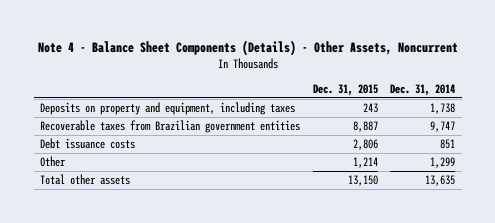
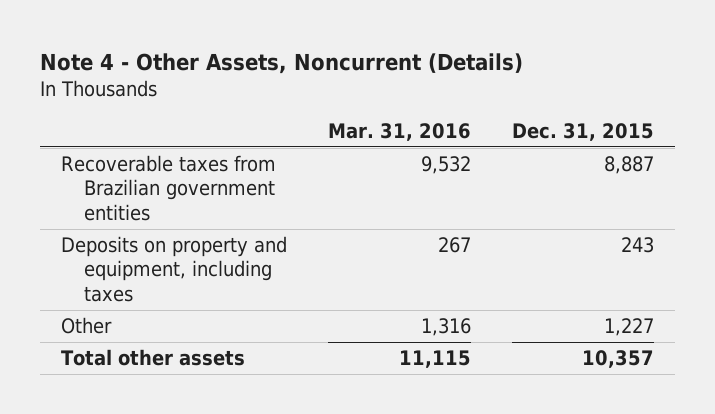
[37,40,458,57] Note 4 - Balance Sheet Components (Details) - Other Assets, Noncurrent -> [39,52,523,74] Note 4 - Other Assets, Noncurrent (Details)
[390,84,456,97] Dec. 31, 2014 -> none
none -> [327,123,471,142] Mar. 31, 2016
[39,138,135,150] Debt issuance costs -> none
[39,102,295,116] Deposits on property and equipment, including taxes -> [60,235,287,302] Deposits on property and equipment, including taxes
[352,157,378,169] 1,214 -> [604,317,655,336] 1,227
[347,175,378,187] 13,150 -> [582,349,655,368] 10,357

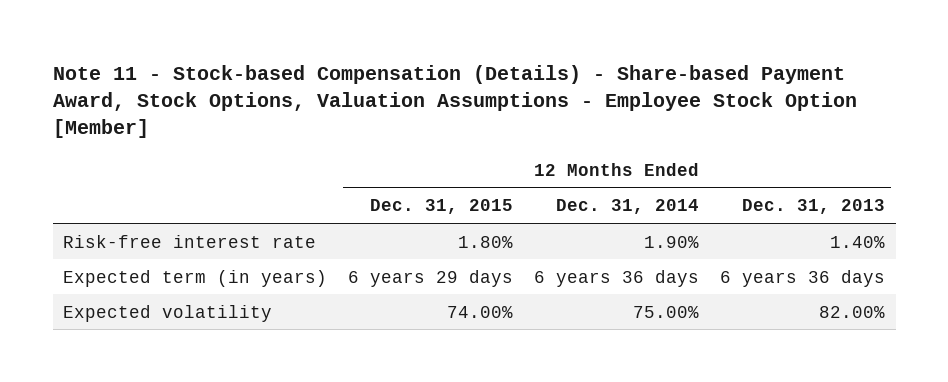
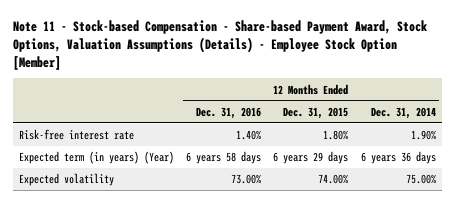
[52,64,857,139] Note 11 - Stock-based Compensation (Details) - Share-based Payment Award, Stock Options, Valuation Assumptions - Employee Stock Option [Member] -> [12,19,427,70] Note 11 - Stock-based Compensation - Share-based Payment Award, Stock Options, Valuation Assumptions (Details) - Employee Stock Option [Member]
[742,199,886,215] Dec. 31, 2013 -> none
none -> [196,106,262,119] Dec. 31, 2016
[63,269,328,287] Expected term (in years) -> [18,151,174,165] Expected term (in years) (Year)

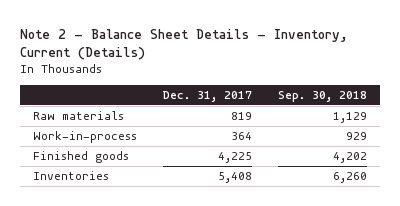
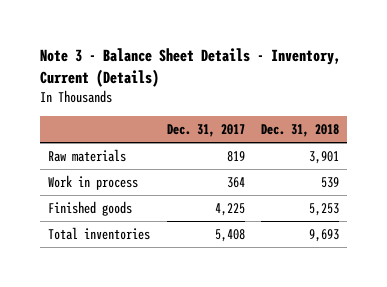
[20,28,349,61] Note 2 - Balance Sheet Details - Inventory, Current (Details) -> [39,48,341,87] Note 3 - Balance Sheet Details - Inventory, Current (Details)
[278,90,368,102] Sep. 30, 2018 -> none
none -> [261,123,340,137] Dec. 31, 2018
[33,130,138,143] Work-in-process -> [47,175,138,191] Work in process
[33,170,110,180] Inventories -> [47,227,150,241] Total inventories

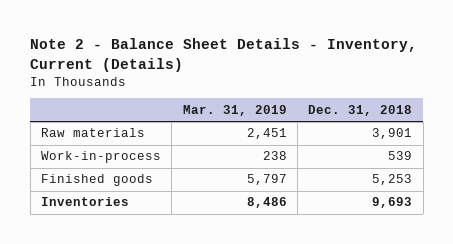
[39,48,341,87] Note 3 - Balance Sheet Details - Inventory, Current (Details) -> [30,38,418,72] Note 2 - Balance Sheet Details - Inventory, Current (Details)
[166,123,245,137] Dec. 31, 2017 -> none
none -> [182,104,287,116] Mar. 31, 2019
[47,175,138,191] Work in process -> [40,151,161,164] Work-in-process
[47,227,150,241] Total inventories -> [40,197,129,207] Inventories

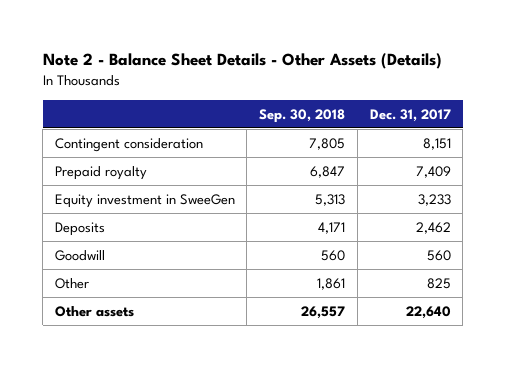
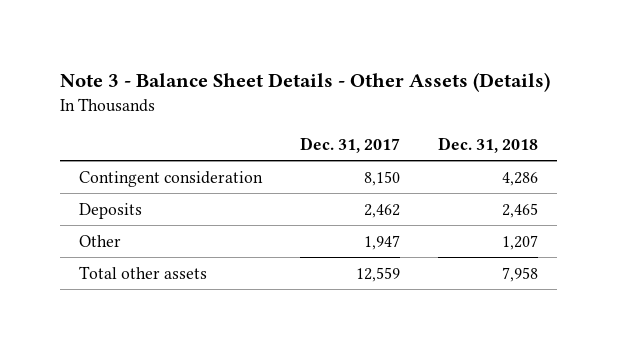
[42,53,442,70] Note 2 - Balance Sheet Details - Other Assets (Details) -> [59,72,550,93] Note 3 - Balance Sheet Details - Other Assets (Details)
[259,108,346,123] Sep. 30, 2018 -> none
none -> [437,137,538,154] Dec. 31, 2018
[54,165,147,180] Prepaid royalty -> none
[54,193,235,208] Equity investment in SweeGen -> none
[422,137,451,150] 8,151 -> [363,170,400,186] 8,150
[54,249,105,261] Goodwill -> none
[426,277,451,289] 825 -> [363,234,400,250] 1,947
[54,305,134,317] Other assets -> [78,265,207,279] Total other assets
[405,305,451,319] 22,640 -> [355,266,400,282] 12,559

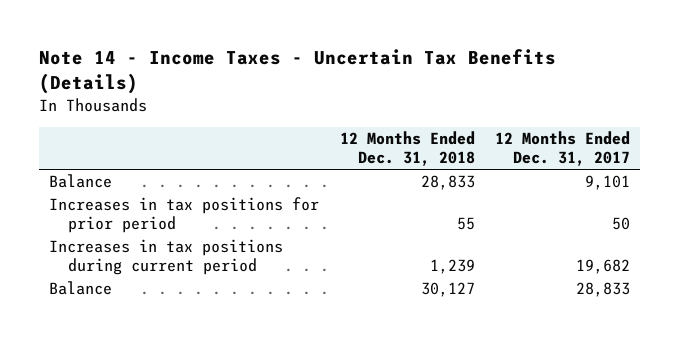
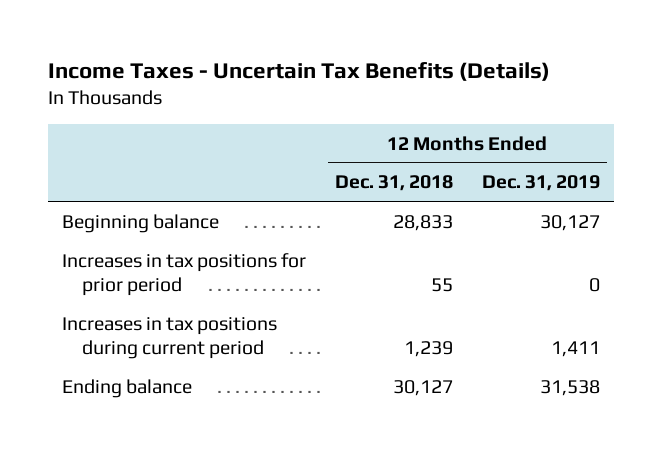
[38,48,556,94] Note 14 - Income Taxes - Uncertain Tax Benefits (Details) -> [47,62,550,82] Income Taxes - Uncertain Tax Benefits (Details)
[495,131,631,167] 12 Months Ended Dec. 31, 2017 -> none
none -> [481,175,600,192] Dec. 31, 2019
[48,174,112,189] Balance -> [62,213,220,233] Beginning balance
[48,281,112,296] Balance -> [62,378,193,398] Ending balance

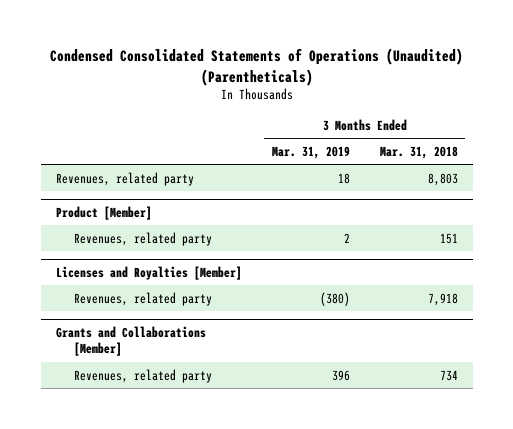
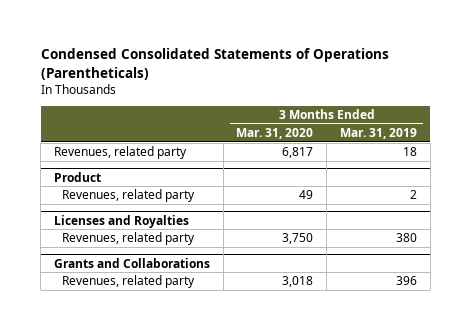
[49,48,463,86] Condensed Consolidated Statements of Operations (Unaudited) (Parentheticals) -> [40,48,389,80] Condensed Consolidated Statements of Operations (Parentheticals)
[379,146,458,160] Mar. 31, 2018 -> none
none -> [236,128,314,140] Mar. 31, 2020
[55,205,152,220] Product [Member] -> [53,171,101,182] Product
[55,265,242,280] Licenses and Royalties [Member] -> [53,214,189,228] Licenses and Royalties
[319,291,350,306] (380) -> [395,233,417,243] 380
[55,325,206,357] Grants and Collaborations [Member] -> [53,257,210,268] Grants and Collaborations

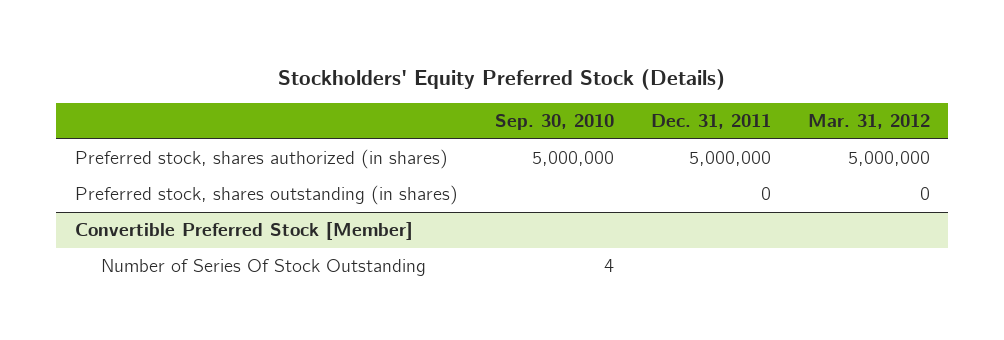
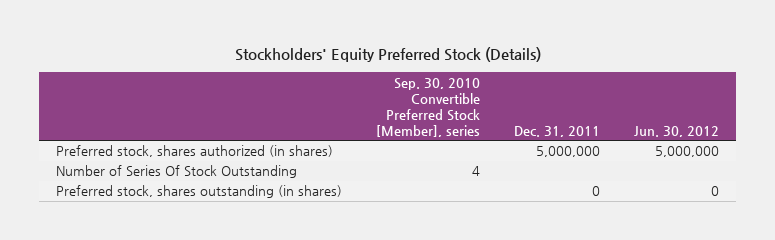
[494,114,614,131] Sep. 30, 2010 -> none
[807,114,930,130] Mar. 31, 2012 -> none
none -> [376,77,481,137] Sep. 30, 2010 Convertible Preferred Stock [Member], series
none -> [634,125,720,137] Jun. 30, 2012
[74,222,413,241] Convertible Preferred Stock [Member] -> none
[74,185,458,206] Preferred stock, shares outstanding (in shares) -> [56,185,343,199] Preferred stock, shares outstanding (in shares)

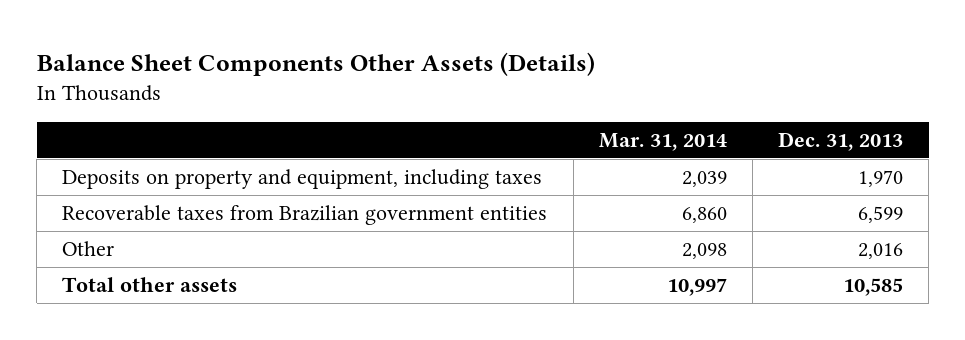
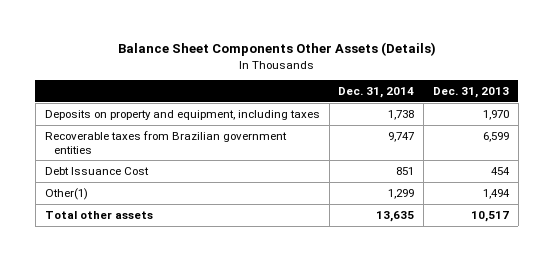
[598,132,727,151] Mar. 31, 2014 -> none
none -> [338,87,415,99] Dec. 31, 2014
none -> [44,166,149,175] Debt Issuance Cost
[62,241,115,257] Other -> [44,187,88,200] Other(1)
[858,243,904,260] 2,016 -> [482,188,510,199] 1,494
[843,278,904,297] 10,585 -> [470,210,509,222] 10,517

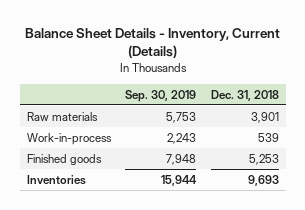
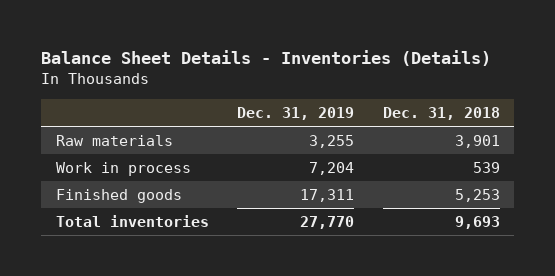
[24,27,280,59] Balance Sheet Details - Inventory, Current (Details) -> [41,50,492,67] Balance Sheet Details - Inventories (Details)
[125,89,197,102] Sep. 30, 2019 -> none
none -> [237,107,355,121] Dec. 31, 2019
[26,132,112,145] Work-in-process -> [55,161,191,176] Work in process
[26,174,86,185] Inventories -> [55,214,209,227] Total inventories

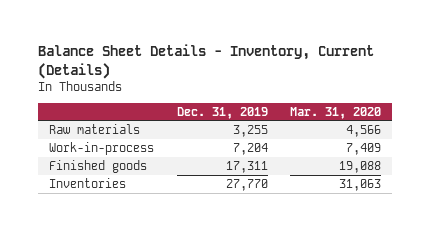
[41,50,492,67] Balance Sheet Details - Inventories (Details) -> [37,44,374,79] Balance Sheet Details - Inventory, Current (Details)
[382,107,500,121] Dec. 31, 2018 -> none
none -> [290,106,382,119] Mar. 31, 2020
[55,161,191,176] Work in process -> [49,142,155,156] Work-in-process
[55,214,209,227] Total inventories -> [49,178,127,189] Inventories

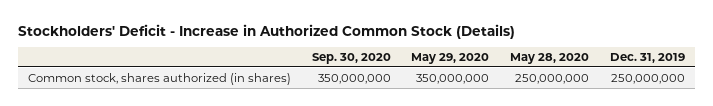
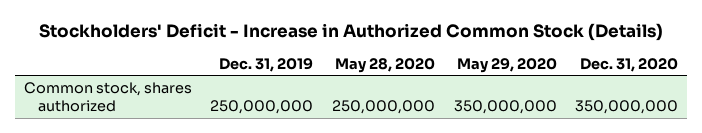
[311,53,391,65] Sep. 30, 2020 -> none
none -> [580,57,679,72] Dec. 31, 2020
[27,72,291,85] Common stock, shares authorized (in shares) -> [23,82,192,113] Common stock, shares authorized

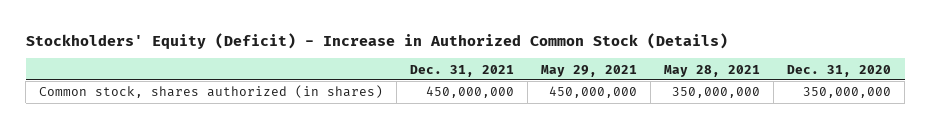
[38,23,663,42] Stockholders' Deficit - Increase in Authorized Common Stock (Details) -> [25,32,728,49] Stockholders' Equity (Deficit) - Increase in Authorized Common Stock (Details)
[219,57,314,72] Dec. 31, 2019 -> none
[334,57,435,73] May 28, 2020 -> none
[456,57,557,73] May 29, 2020 -> none
none -> [410,64,515,77] Dec. 31, 2021
none -> [541,64,638,77] May 29, 2021
none -> [664,64,761,77] May 28, 2021
[23,82,192,113] Common stock, shares authorized -> [39,85,384,99] Common stock, shares authorized (in shares)

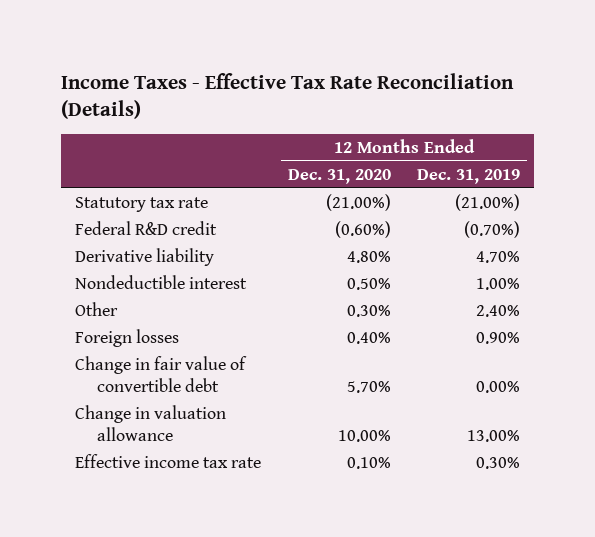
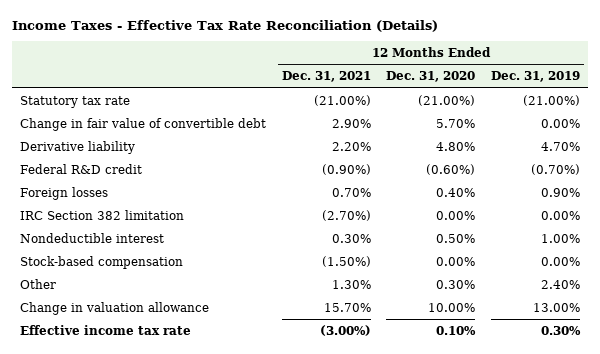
none -> [281,71,371,83] Dec. 31, 2021
[74,355,247,392] Change in fair value of convertible debt -> [19,117,266,131] Change in fair value of convertible debt
[74,220,217,235] Federal R&D credit -> [19,163,142,174] Federal R&D credit
[74,328,179,347] Foreign losses -> [19,186,108,200] Foreign losses
none -> [19,209,184,220] IRC Section 382 limitation
none -> [19,255,183,269] Stock-based compensation

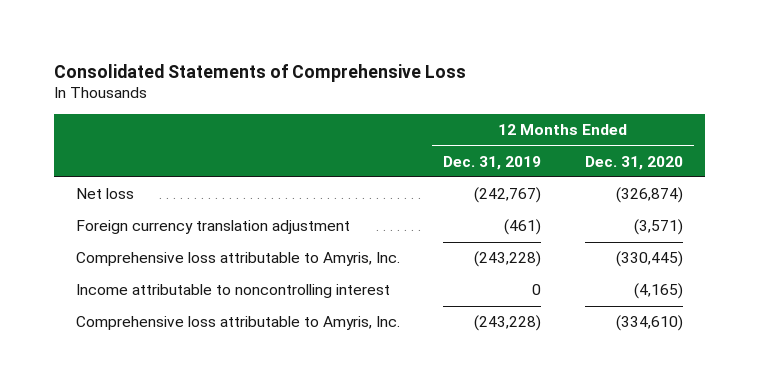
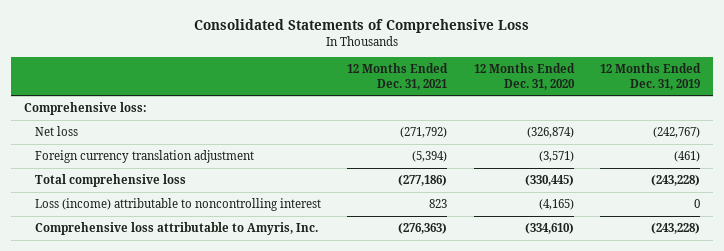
none -> [347,63,449,90] 12 Months Ended Dec. 31, 2021
none -> [24,102,148,116] Comprehensive loss:
[75,252,400,267] Comprehensive loss attributable to Amyris, Inc. -> [35,174,187,188] Total comprehensive loss
[75,284,390,299] Income attributable to noncontrolling interest -> [35,198,322,212] Loss (income) attributable to noncontrolling interest

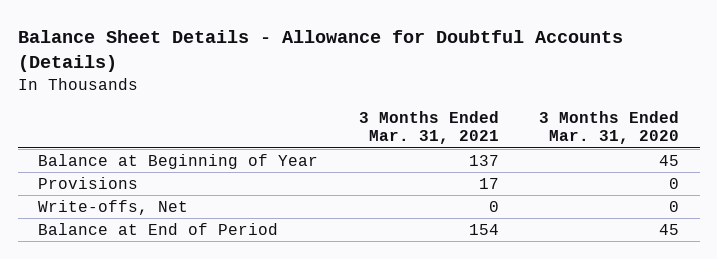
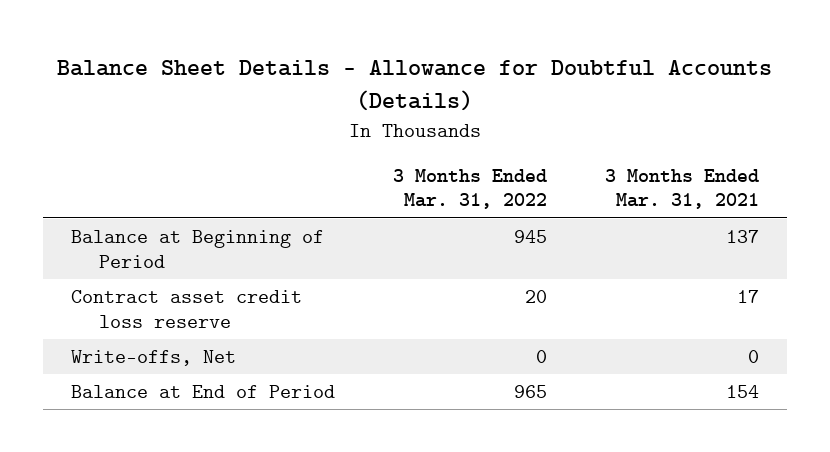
[539,110,680,145] 3 Months Ended Mar. 31, 2020 -> none
none -> [392,168,547,210] 3 Months Ended Mar. 31, 2022
[38,153,319,169] Balance at Beginning of Year -> [71,230,325,268] Balance at Beginning of Period
[38,176,139,189] Provisions -> [71,290,303,328] Contract asset credit loss reserve

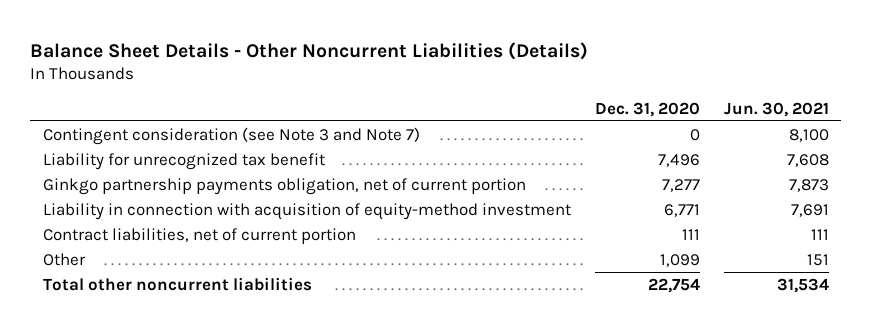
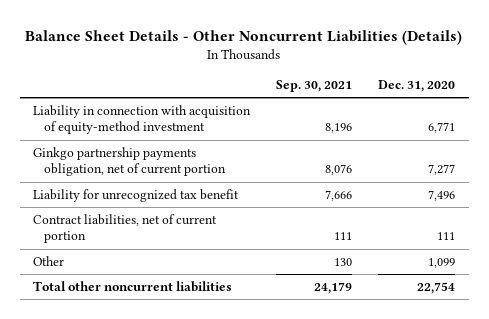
[723,101,829,117] Jun. 30, 2021 -> none
none -> [276,80,353,93] Sep. 30, 2021
[42,126,420,145] Contingent consideration (see Note 3 and Note 7) -> none
[42,177,526,195] Ginkgo partnership payments obligation, net of current portion -> [33,146,226,177] Ginkgo partnership payments obligation, net of current portion
[42,152,325,170] Liability for unrecognized tax benefit -> [33,188,240,202] Liability for unrecognized tax benefit

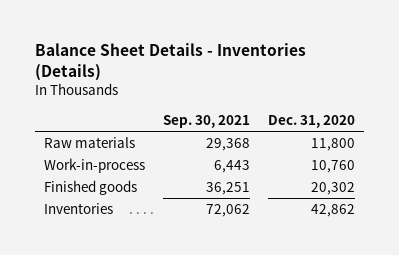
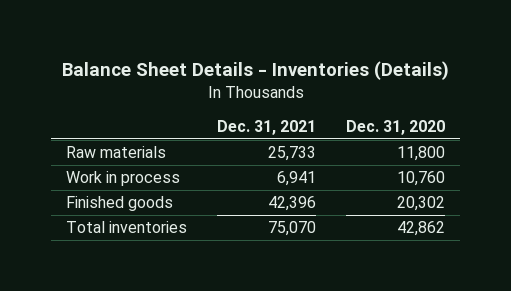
[162,114,250,128] Sep. 30, 2021 -> none
none -> [217,120,317,136] Dec. 31, 2021
[43,158,145,174] Work-in-process -> [65,171,180,187] Work in process
[43,203,113,215] Inventories -> [65,221,187,234] Total inventories

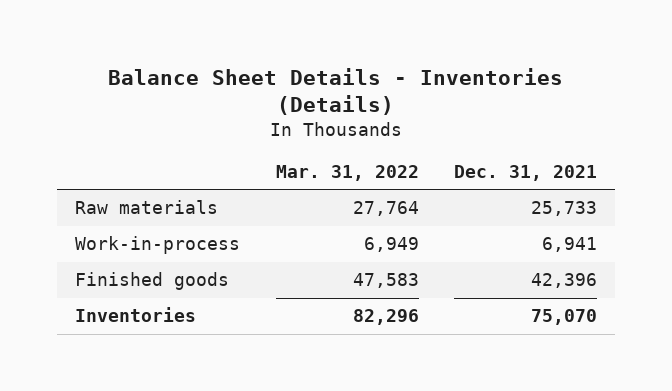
[346,120,446,136] Dec. 31, 2020 -> none
none -> [275,164,419,181] Mar. 31, 2022
[65,171,180,187] Work in process -> [75,236,241,255] Work-in-process
[65,221,187,234] Total inventories -> [75,307,197,323] Inventories

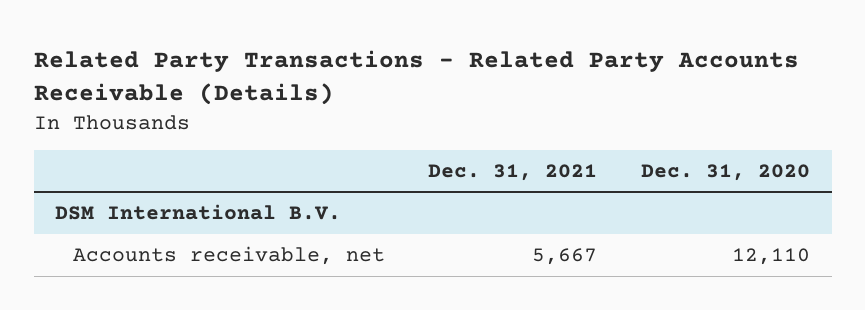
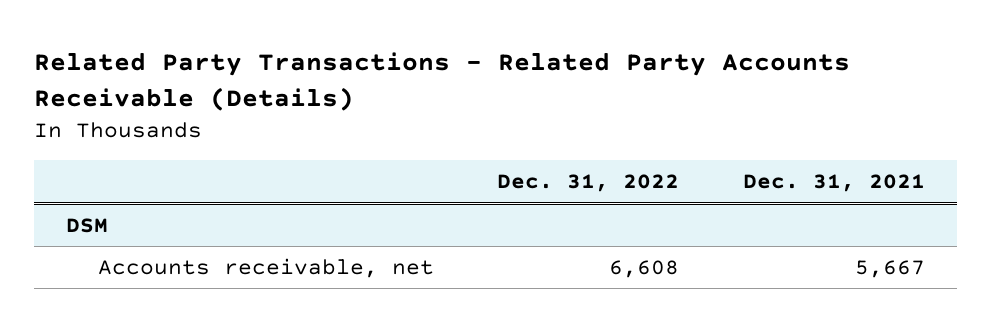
[640,163,810,181] Dec. 31, 2020 -> none
none -> [497,174,680,193] Dec. 31, 2022
[55,203,342,220] DSM International B.V. -> [66,217,109,233] DSM

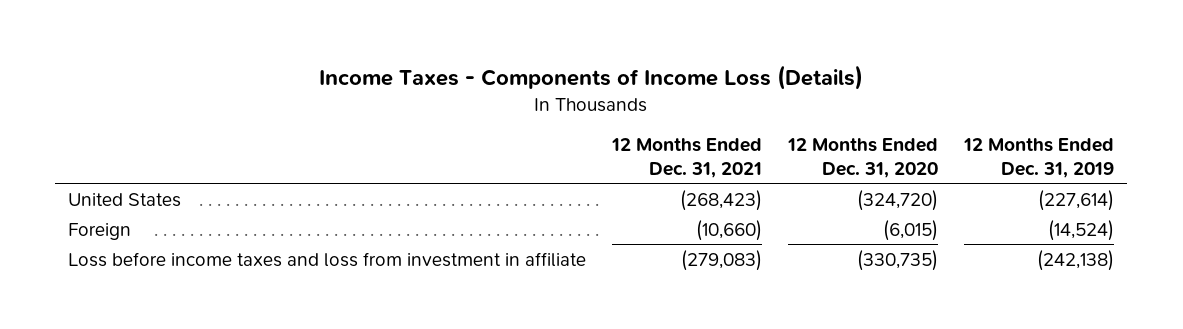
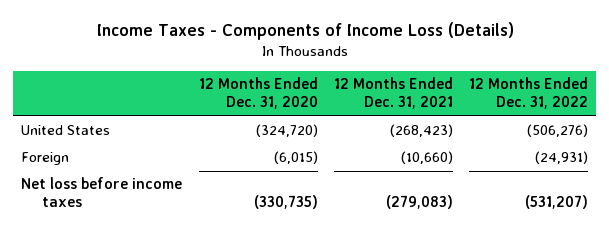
[963,138,1115,178] 12 Months Ended Dec. 31, 2019 -> none
none -> [469,77,589,110] 12 Months Ended Dec. 31, 2022
[68,251,587,267] Loss before income taxes and loss from investment in affiliate -> [21,177,183,208] Net loss before income taxes

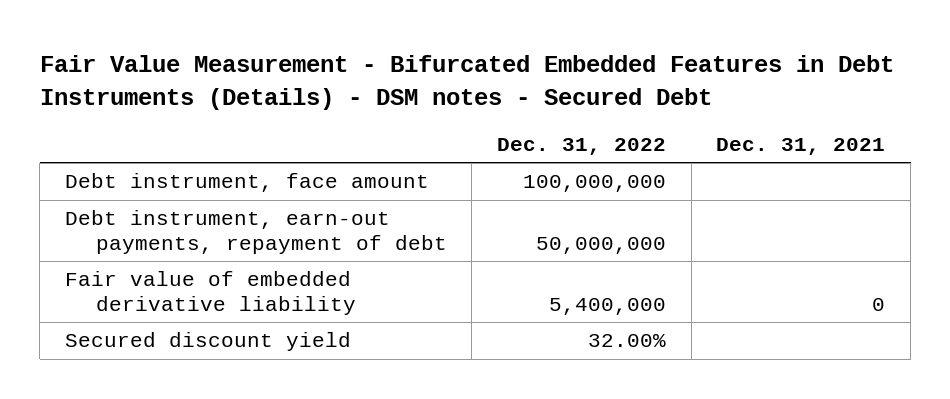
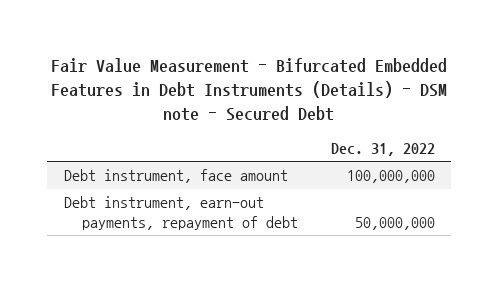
[39,55,894,110] Fair Value Measurement - Bifurcated Embedded Features in Debt Instruments (Details) - DSM notes - Secured Debt -> [51,58,448,122] Fair Value Measurement - Bifurcated Embedded Features in Debt Instruments (Details) - DSM note - Secured Debt
[716,137,886,155] Dec. 31, 2021 -> none
[64,271,356,315] Fair value of embedded derivative liability -> none
[64,332,351,352] Secured discount yield -> none

